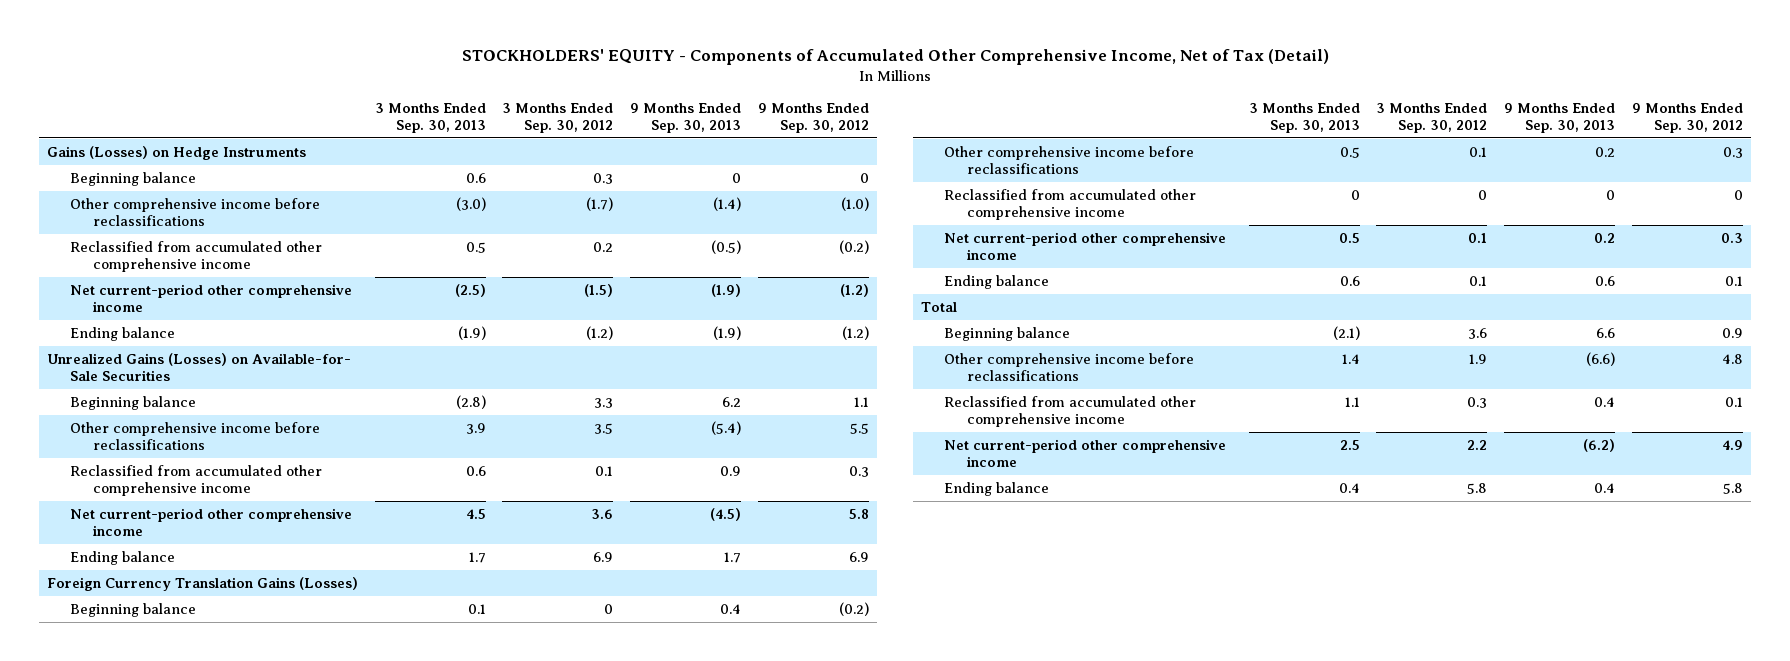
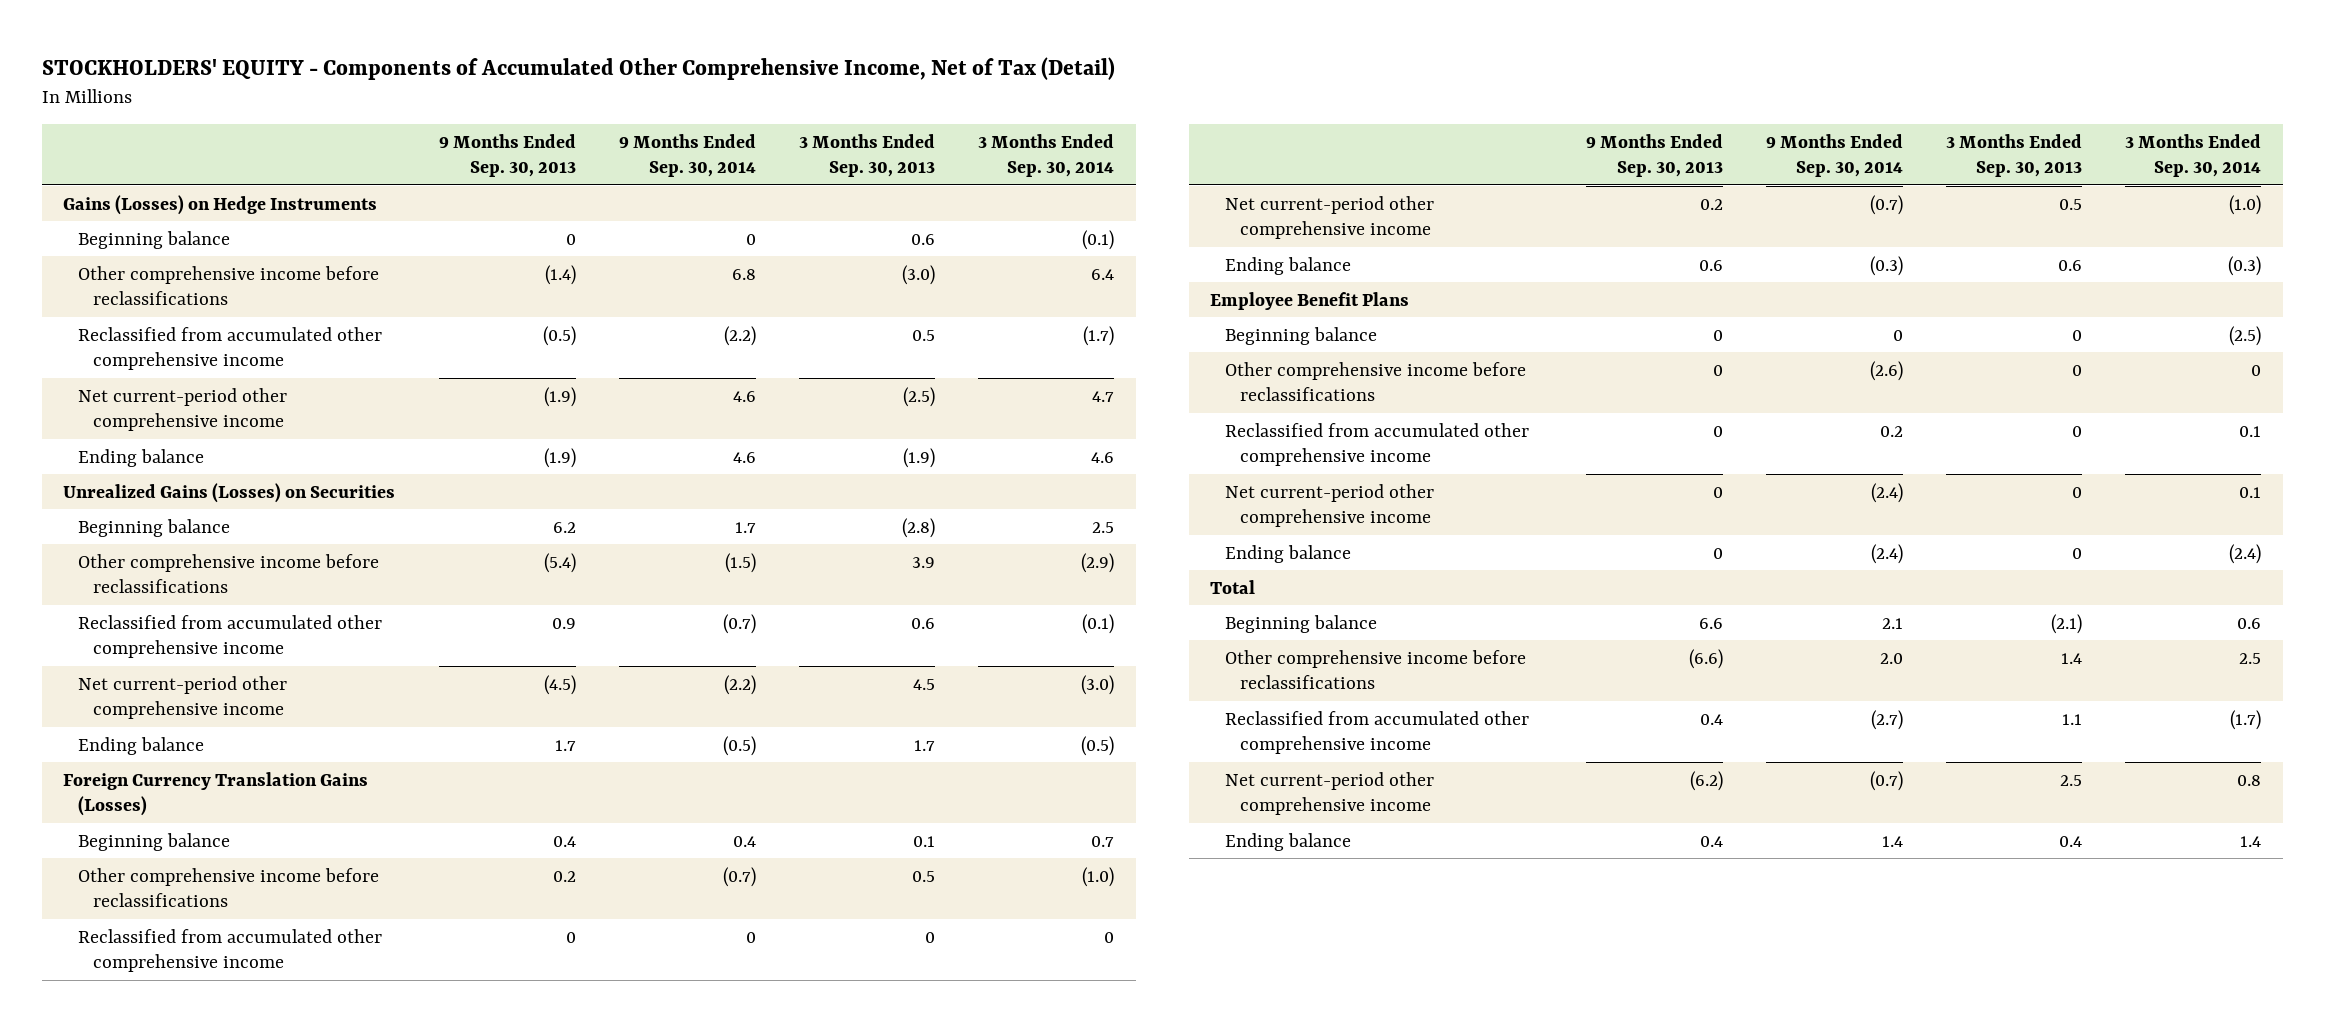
[502,102,614,134] 3 Months Ended Sep. 30, 2012 -> none
[757,102,869,134] 9 Months Ended Sep. 30, 2012 -> none
none -> [618,133,756,178] 9 Months Ended Sep. 30, 2014
none -> [978,133,1115,178] 3 Months Ended Sep. 30, 2014
[47,352,352,382] Unrealized Gains (Losses) on Available-for- Sale Securities -> [63,482,396,503] Unrealized Gains (Losses) on Securities
none -> [1210,291,1410,310] Employee Benefit Plans
none -> [1225,326,1378,345] Beginning balance
none -> [1225,361,1527,402] Other comprehensive income before reclassifications
none -> [1225,422,1530,467] Reclassified from accumulated other comprehensive income
none -> [1225,483,1435,528] Net current-period other comprehensive income
none -> [1225,544,1352,563] Ending balance

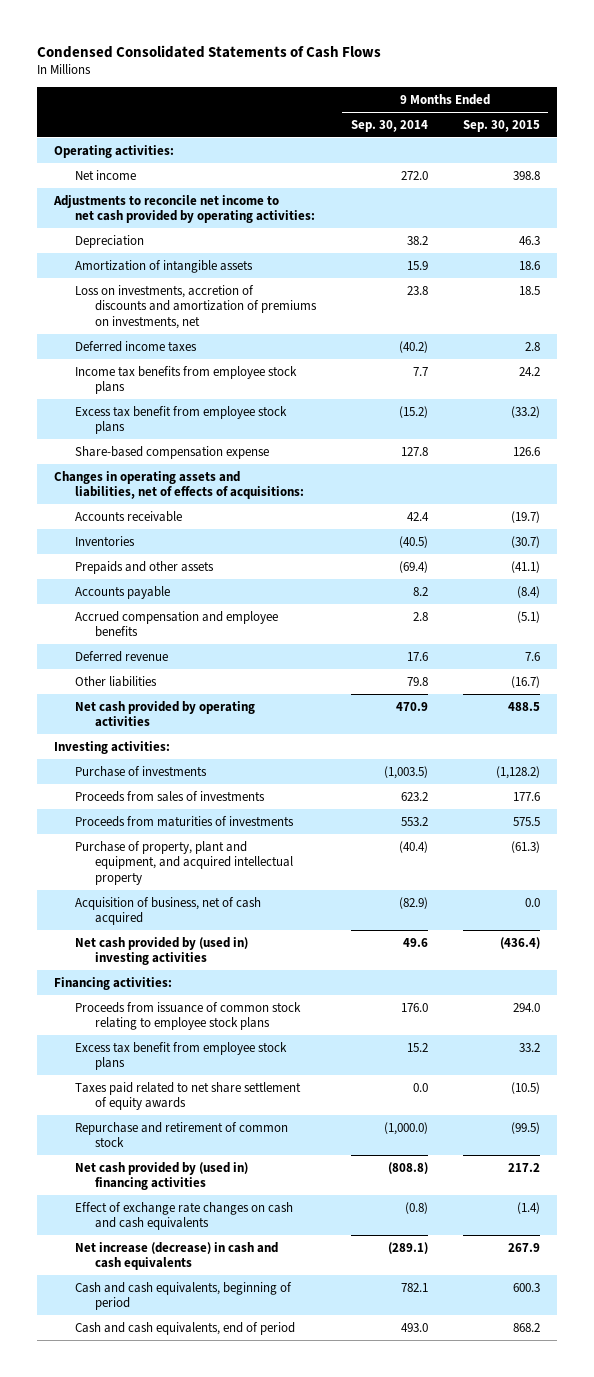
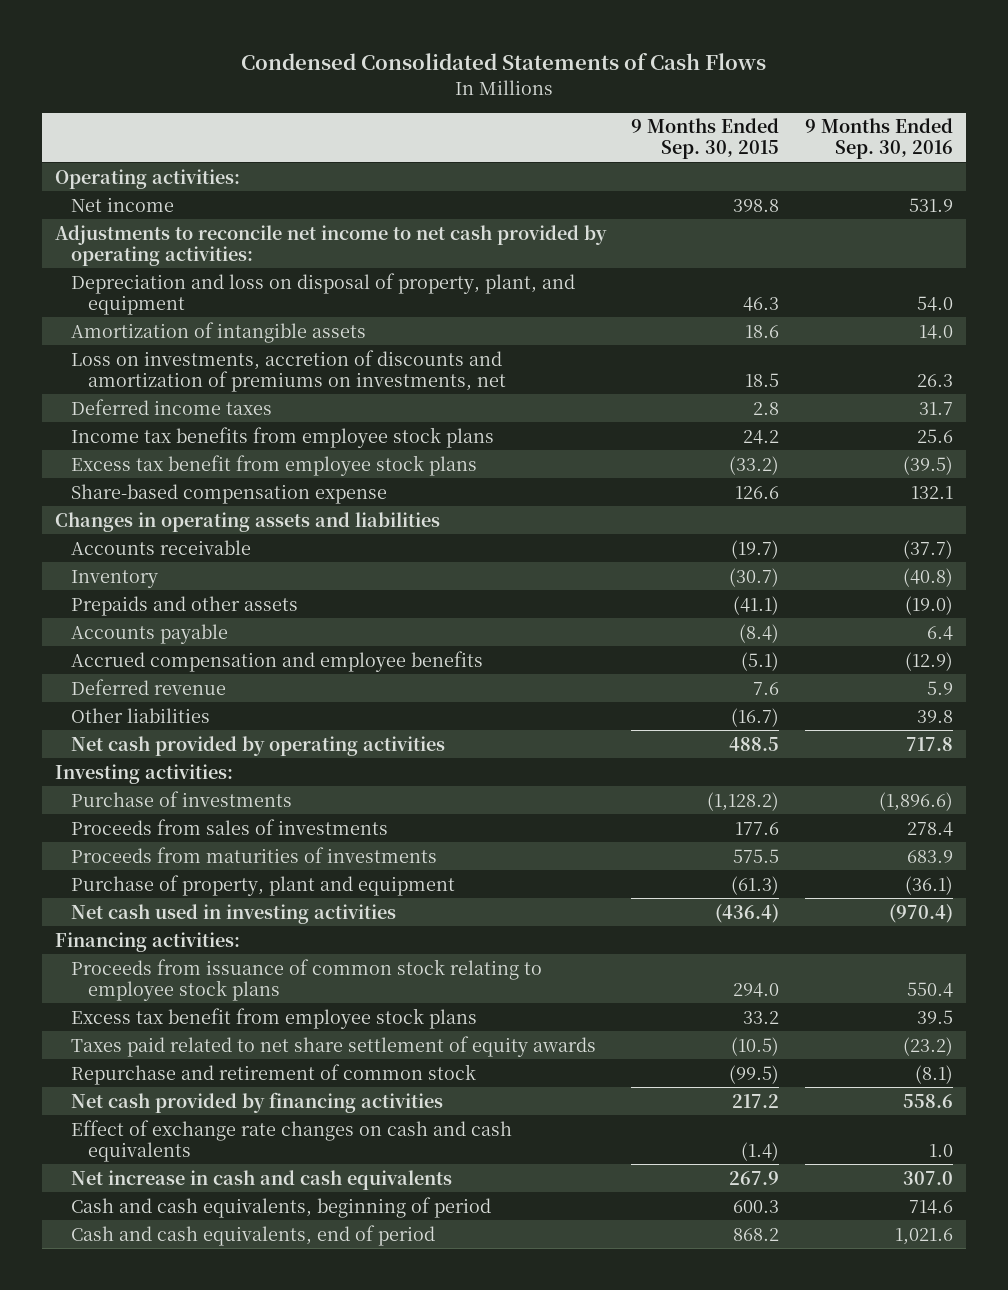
[351,119,429,132] Sep. 30, 2014 -> none
none -> [804,118,953,160] 9 Months Ended Sep. 30, 2016
[74,234,144,248] Depreciation -> [71,272,576,315] Depreciation and loss on disposal of property, plant, and equipment
[54,470,304,500] Changes in operating assets and liabilities, net of effects of acquisitions: -> [54,511,440,532] Changes in operating assets and liabilities
[74,535,135,546] Inventories -> [71,569,159,588] Inventory
[74,896,261,926] Acquisition of business, net of cash acquired -> none
[74,840,294,885] Purchase of property, plant and equipment, and acquired intellectual property -> [71,874,456,896] Purchase of property, plant and equipment
[74,936,248,966] Net cash provided by (used in) investing activities -> [71,903,397,924] Net cash used in investing activities
[74,1161,248,1191] Net cash provided by (used in) financing activities -> [71,1091,444,1113] Net cash provided by financing activities
[74,1241,278,1271] Net increase (decrease) in cash and cash equivalents -> [71,1169,453,1190] Net increase in cash and cash equivalents

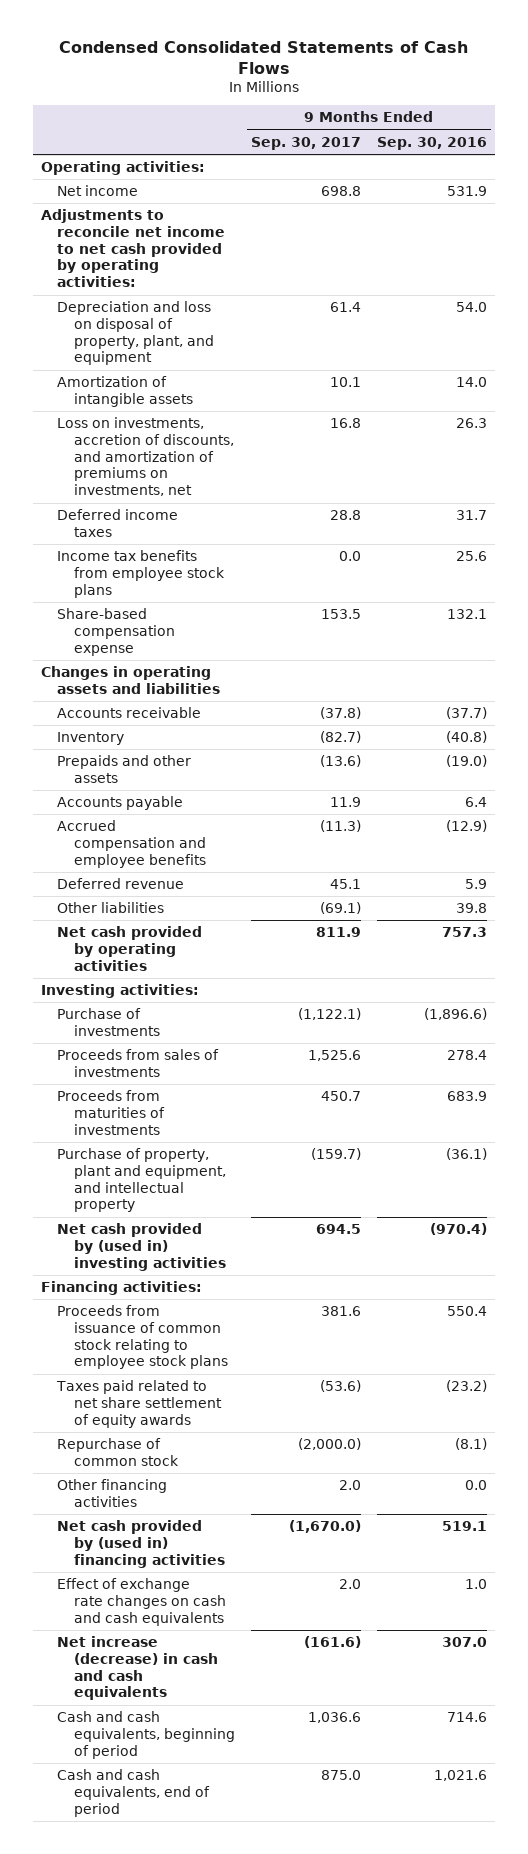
[631,118,780,160] 9 Months Ended Sep. 30, 2015 -> none
none -> [251,136,362,150] Sep. 30, 2017
[71,349,506,392] Loss on investments, accretion of discounts and amortization of premiums on investments, net -> [57,417,235,497] Loss on investments, accretion of discounts, and amortization of premiums on investments, net
[71,454,478,476] Excess tax benefit from employee stock plans -> none
[905,736,953,751] 717.8 -> [442,927,488,938] 757.3
[71,874,456,896] Purchase of property, plant and equipment -> [57,1148,227,1213] Purchase of property, plant and equipment, and intellectual property
[71,903,397,924] Net cash used in investing activities -> [57,1223,227,1271] Net cash provided by (used in) investing activities
[71,1007,478,1029] Excess tax benefit from employee stock plans -> none
[71,1063,477,1085] Repurchase and retirement of common stock -> [57,1438,180,1466] Repurchase of common stock
none -> [57,1479,168,1507] Other financing activities
[71,1091,444,1113] Net cash provided by financing activities -> [57,1520,226,1568] Net cash provided by (used in) financing activities
[902,1093,953,1108] 558.6 -> [442,1521,488,1532] 519.1
[71,1169,453,1190] Net increase in cash and cash equivalents -> [57,1636,219,1701] Net increase (decrease) in cash and cash equivalents

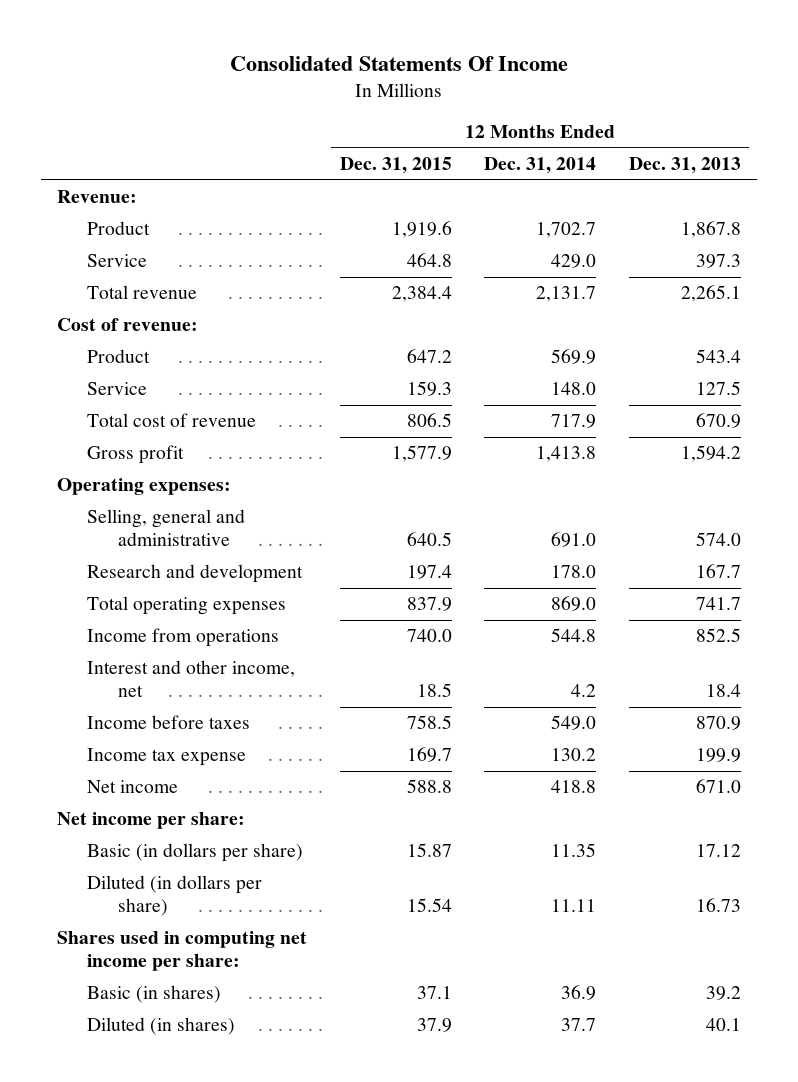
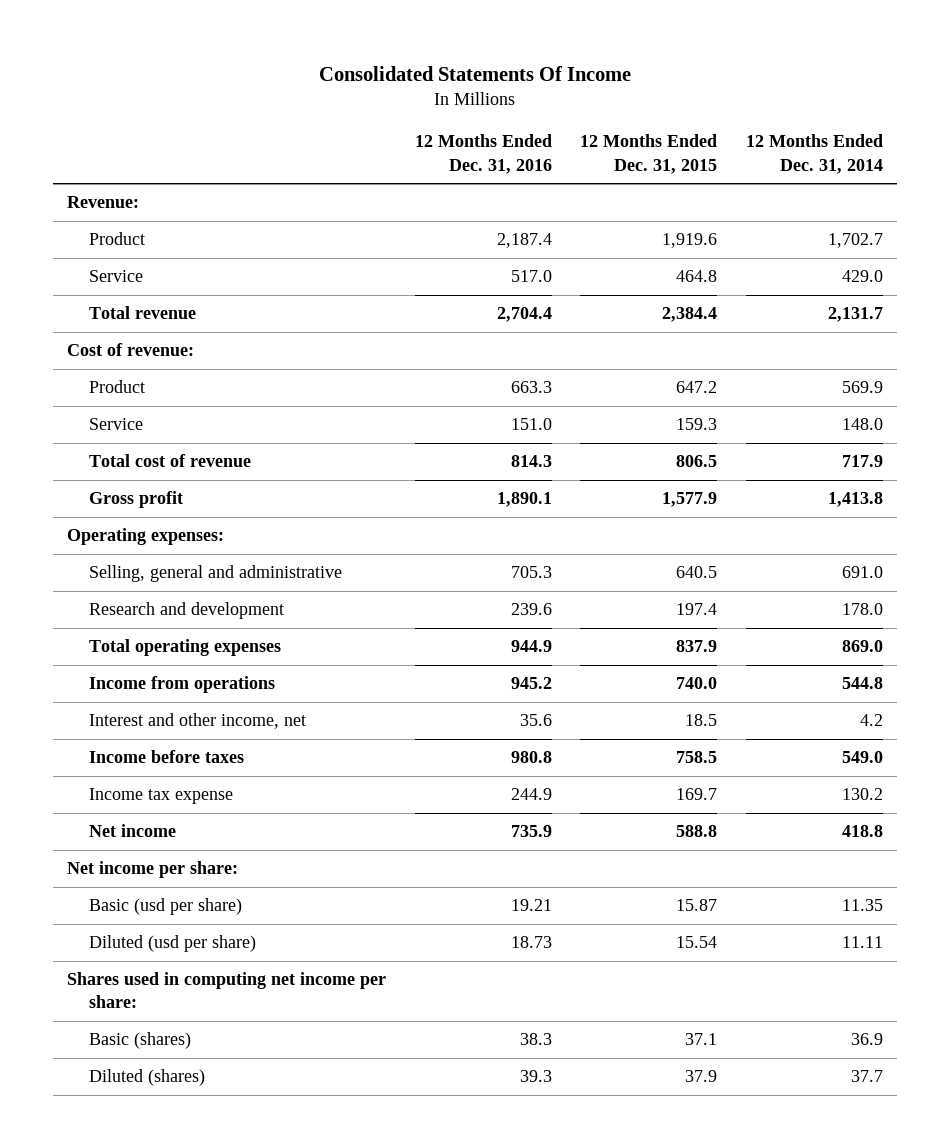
[628,157,741,175] Dec. 31, 2013 -> none
none -> [414,134,552,174] 12 Months Ended Dec. 31, 2016
[87,843,304,863] Basic (in dollars per share) -> [89,898,243,916] Basic (usd per share)
[87,875,263,917] Diluted (in dollars per share) -> [89,935,257,953] Diluted (usd per share)
[87,985,222,1004] Basic (in shares) -> [89,1032,192,1050] Basic (shares)
[87,1017,236,1036] Diluted (in shares) -> [89,1069,206,1087] Diluted (shares)

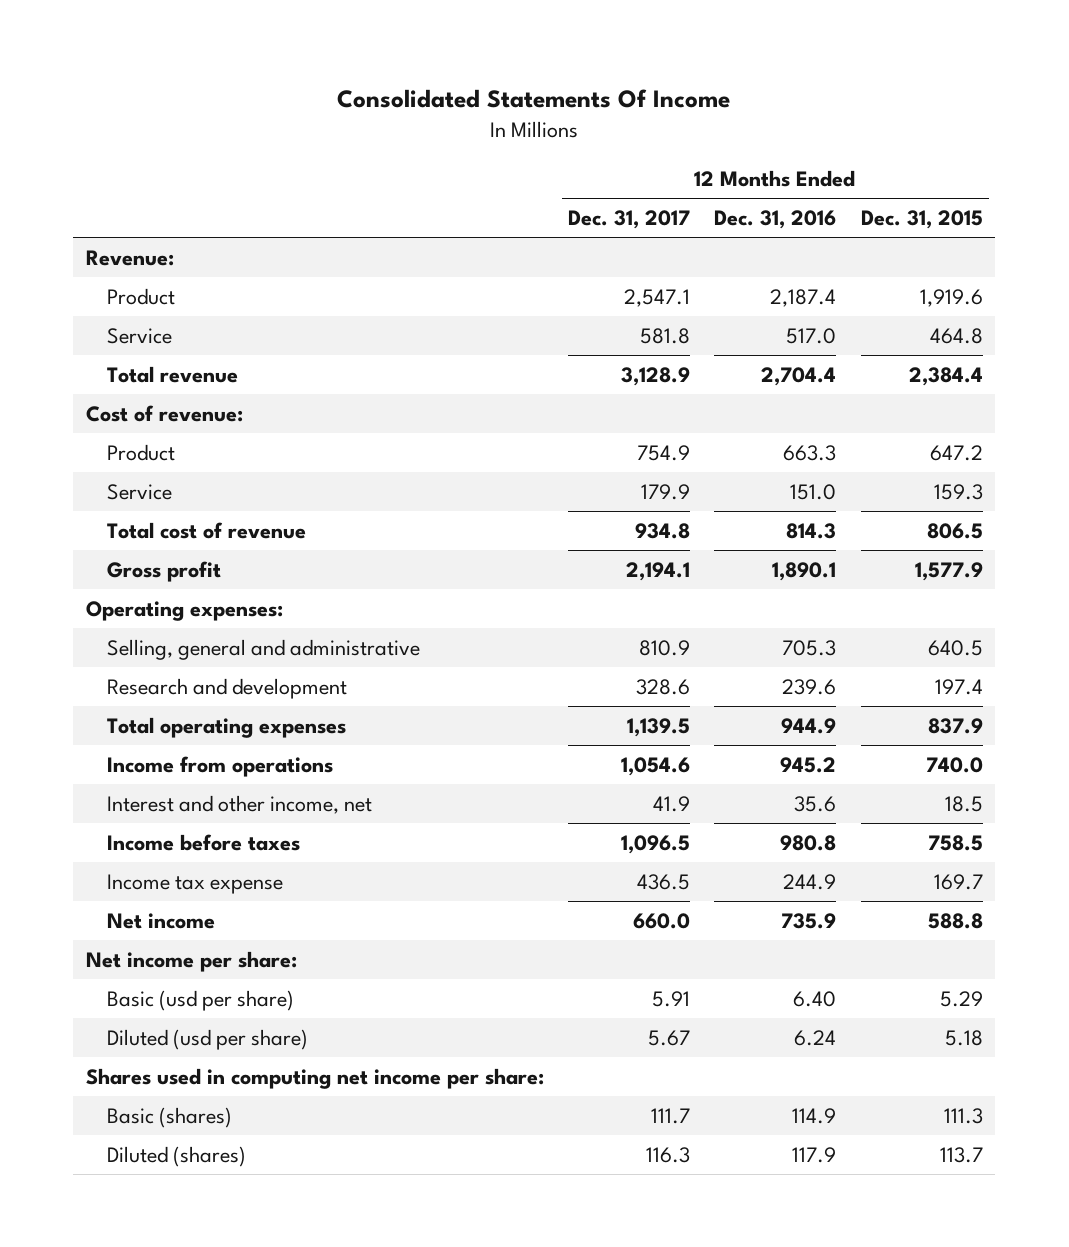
[745,134,883,174] 12 Months Ended Dec. 31, 2014 -> none
none -> [568,210,691,230] Dec. 31, 2017
[510,899,552,912] 19.21 -> [793,990,837,1007] 6.40
[676,899,718,912] 15.87 -> [939,990,983,1007] 5.29
[510,936,552,949] 18.73 -> [794,1029,837,1046] 6.24
[676,936,718,949] 15.54 -> [944,1029,983,1046] 5.18
[519,1033,552,1046] 38.3 -> [792,1107,837,1124] 114.9
[685,1033,718,1046] 37.1 -> [943,1107,983,1124] 111.3
[519,1070,552,1083] 39.3 -> [792,1146,837,1163] 117.9
[685,1070,718,1083] 37.9 -> [939,1146,983,1163] 113.7

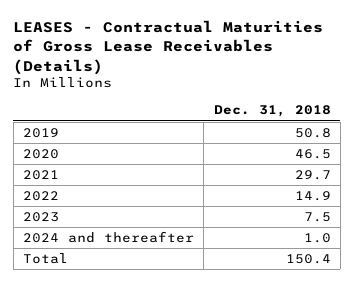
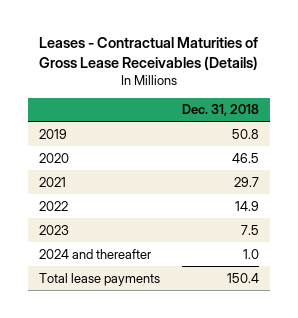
[13,20,324,75] LEASES - Contractual Maturities of Gross Lease Receivables (Details) -> [38,36,258,70] Leases - Contractual Maturities of Gross Lease Receivables (Details)
[23,252,69,264] Total -> [38,272,160,286] Total lease payments

